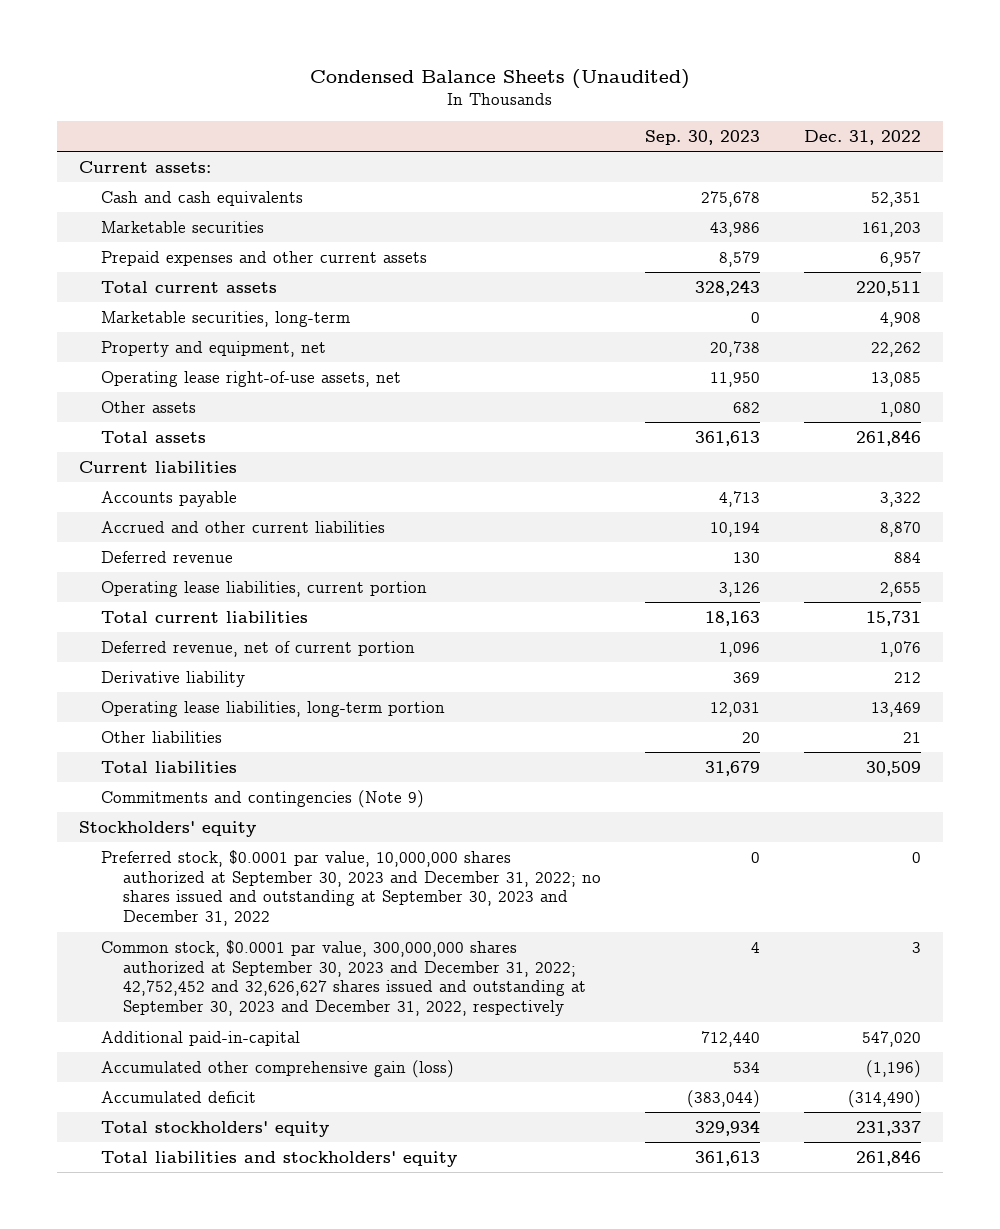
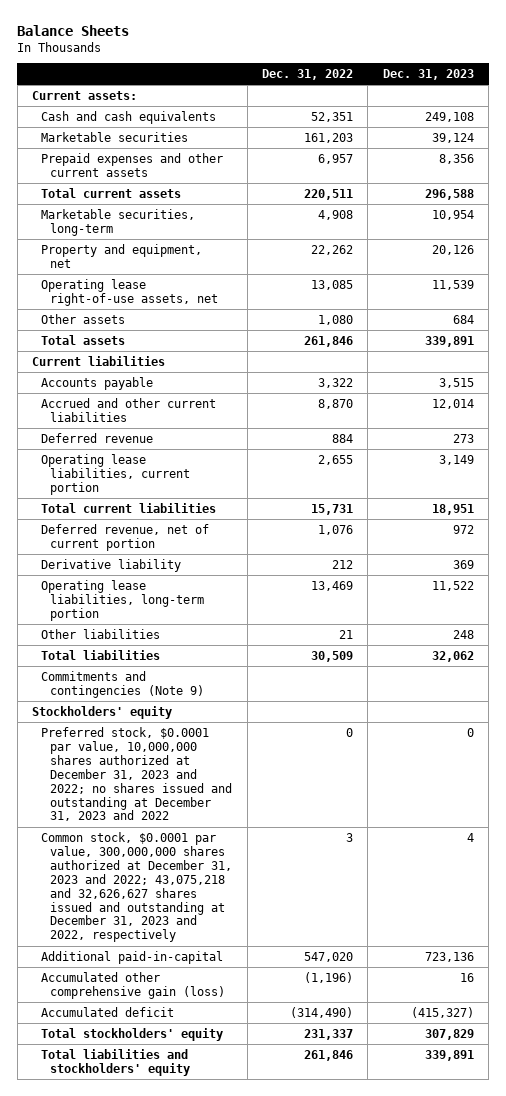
[310,68,691,89] Condensed Balance Sheets (Unaudited) -> [17,24,130,36] Balance Sheets
[644,129,760,145] Sep. 30, 2023 -> none
none -> [382,69,474,81] Dec. 31, 2023
[100,849,601,927] Preferred stock, $0.0001 par value, 10,000,000 shares authorized at September 30, 2023 and December 31, 2022; no shares issued and outstanding at September 30, 2023 and December 31, 2022 -> [41,726,233,822] Preferred stock, $0.0001 par value, 10,000,000 shares authorized at December 31, 2023 and 2022; no shares issued and outstanding at December 31, 2023 and 2022
[100,939,586,1017] Common stock, $0.0001 par value, 300,000,000 shares authorized at September 30, 2023 and December 31, 2022; 42,752,452 and 32,626,627 shares issued and outstanding at September 30, 2023 and December 31, 2022, respectively -> [41,831,233,943] Common stock, $0.0001 par value, 300,000,000 shares authorized at December 31, 2023 and 2022; 43,075,218 and 32,626,627 shares issued and outstanding at December 31, 2023 and 2022, respectively

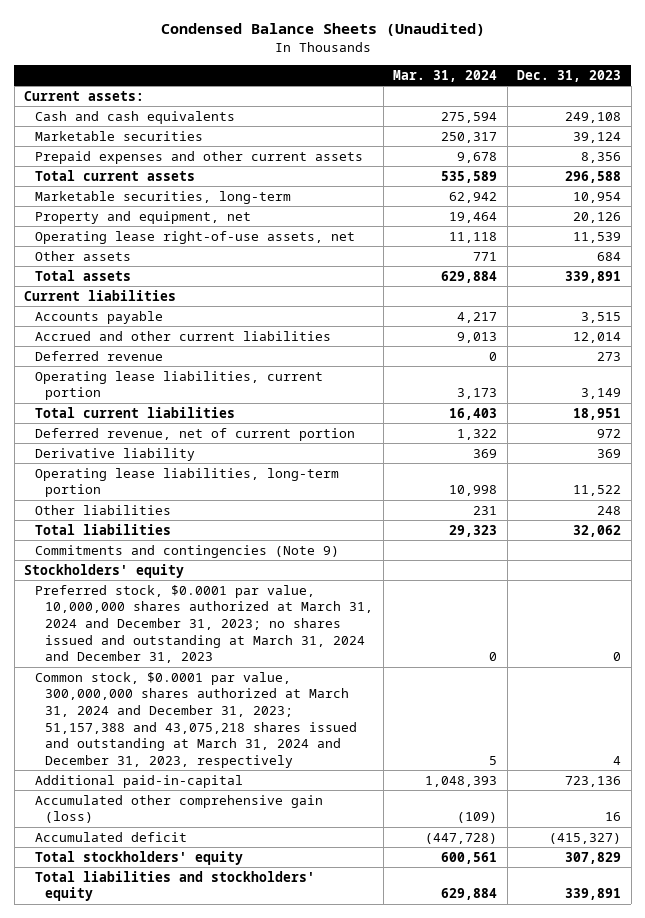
[17,24,130,36] Balance Sheets -> [160,23,485,37] Condensed Balance Sheets (Unaudited)
[262,69,354,81] Dec. 31, 2022 -> none
none -> [393,69,498,82] Mar. 31, 2024
[41,726,233,822] Preferred stock, $0.0001 par value, 10,000,000 shares authorized at December 31, 2023 and 2022; no shares issued and outstanding at December 31, 2023 and 2022 -> [34,584,374,664] Preferred stock, $0.0001 par value, 10,000,000 shares authorized at March 31, 2024 and December 31, 2023; no shares issued and outstanding at March 31, 2024 and December 31, 2023
[41,831,233,943] Common stock, $0.0001 par value, 300,000,000 shares authorized at December 31, 2023 and 2022; 43,075,218 and 32,626,627 shares issued and outstanding at December 31, 2023 and 2022, respectively -> [34,671,358,768] Common stock, $0.0001 par value, 300,000,000 shares authorized at March 31, 2024 and December 31, 2023; 51,157,388 and 43,075,218 shares issued and outstanding at March 31, 2024 and December 31, 2023, respectively

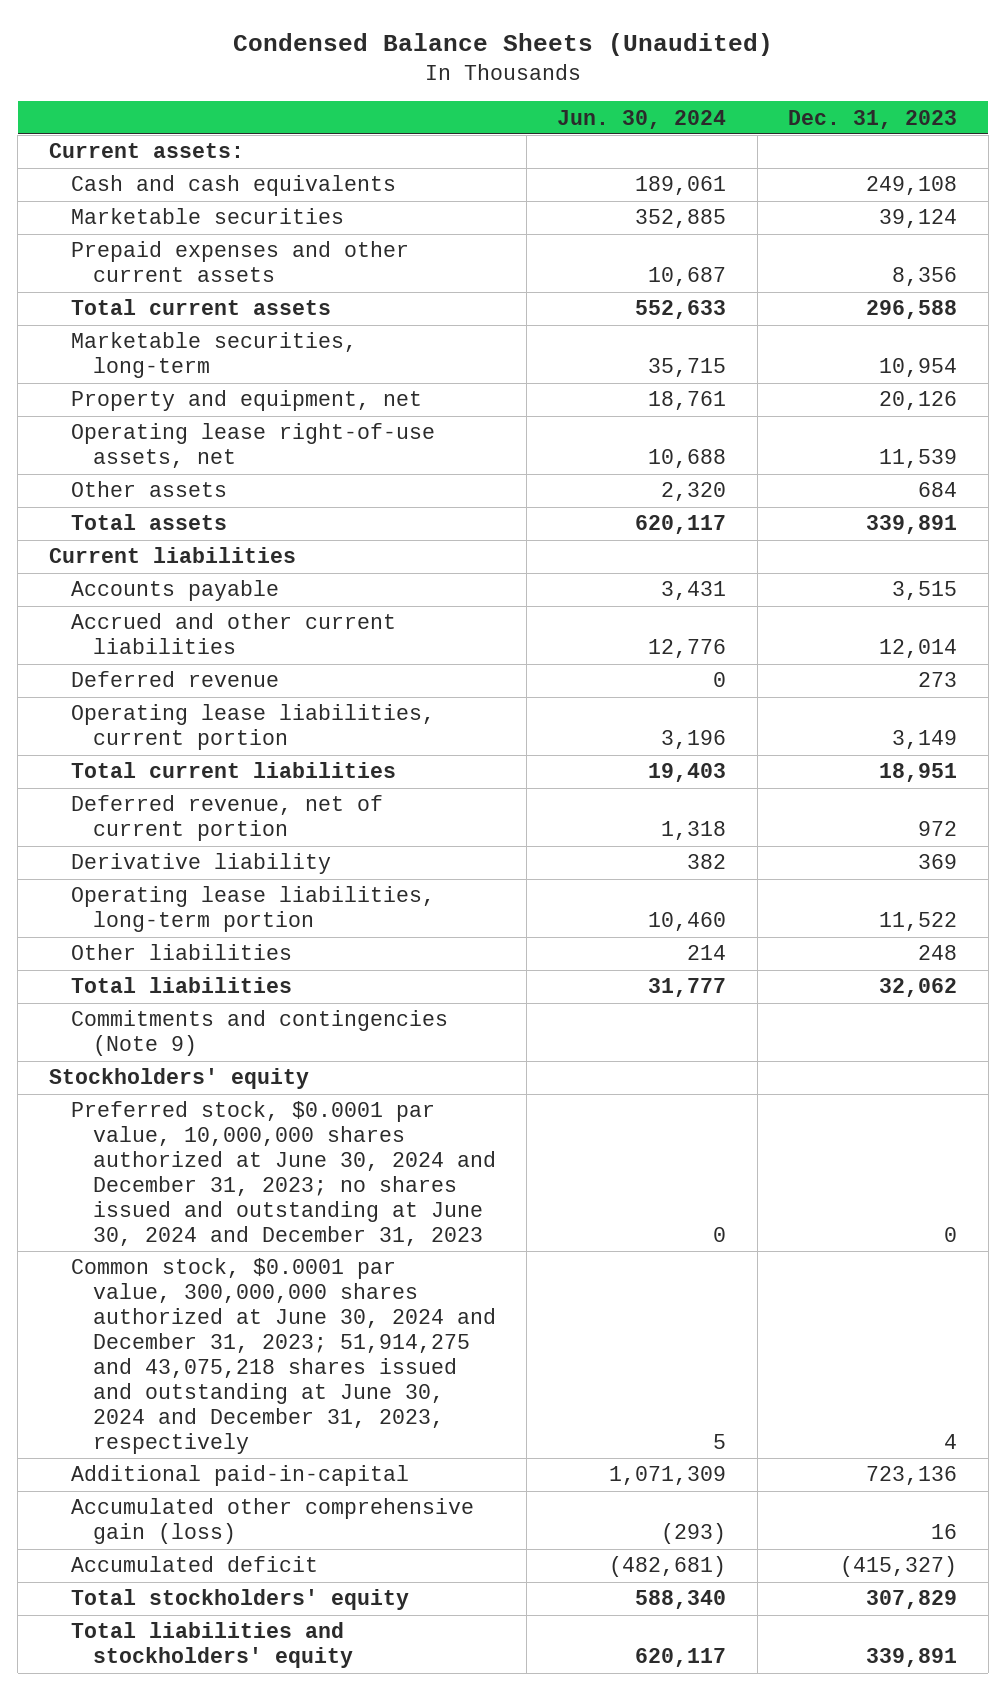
[393,69,498,82] Mar. 31, 2024 -> none
none -> [557,109,727,129] Jun. 30, 2024
[34,584,374,664] Preferred stock, $0.0001 par value, 10,000,000 shares authorized at March 31, 2024 and December 31, 2023; no shares issued and outstanding at March 31, 2024 and December 31, 2023 -> [70,1101,496,1246] Preferred stock, $0.0001 par value, 10,000,000 shares authorized at June 30, 2024 and December 31, 2023; no shares issued and outstanding at June 30, 2024 and December 31, 2023
[34,671,358,768] Common stock, $0.0001 par value, 300,000,000 shares authorized at March 31, 2024 and December 31, 2023; 51,157,388 and 43,075,218 shares issued and outstanding at March 31, 2024 and December 31, 2023, respectively -> [70,1258,496,1454] Common stock, $0.0001 par value, 300,000,000 shares authorized at June 30, 2024 and December 31, 2023; 51,914,275 and 43,075,218 shares issued and outstanding at June 30, 2024 and December 31, 2023, respectively

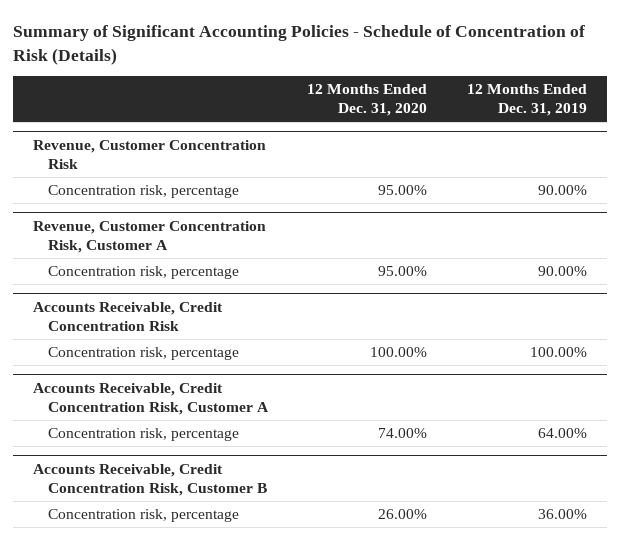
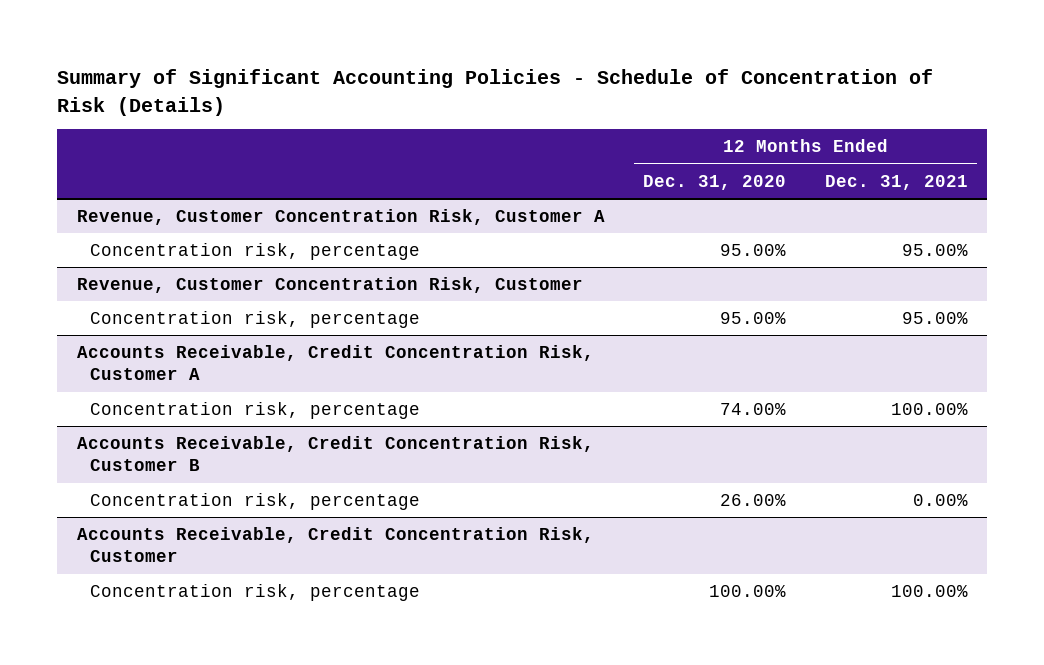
[466,84,587,117] 12 Months Ended Dec. 31, 2019 -> none
none -> [824,174,968,190] Dec. 31, 2021
[32,139,266,169] Revenue, Customer Concentration Risk -> none
[47,185,239,199] Concentration risk, percentage -> none
[32,301,223,331] Accounts Receivable, Credit Concentration Risk -> none
none -> [76,277,583,294] Revenue, Customer Concentration Risk, Customer
[370,347,428,358] 100.00% -> [720,312,787,325] 95.00%
none -> [76,527,594,563] Accounts Receivable, Credit Concentration Risk, Customer
none -> [90,584,421,602] Concentration risk, percentage

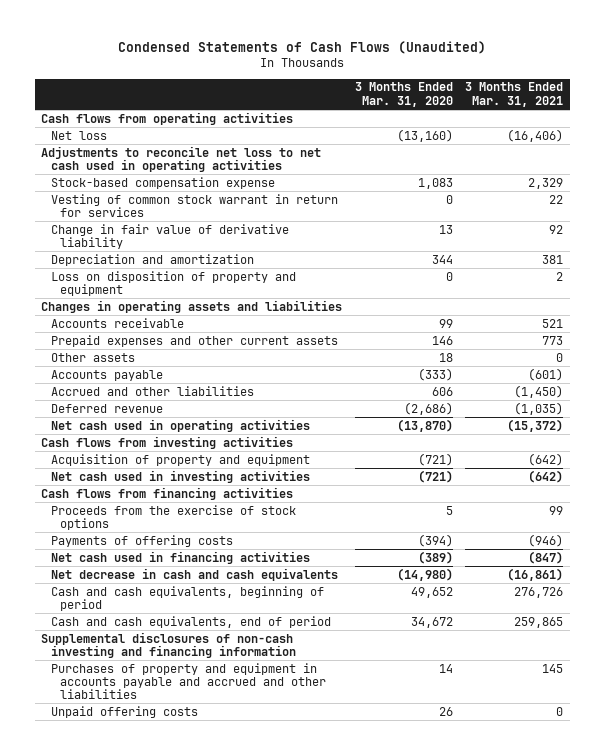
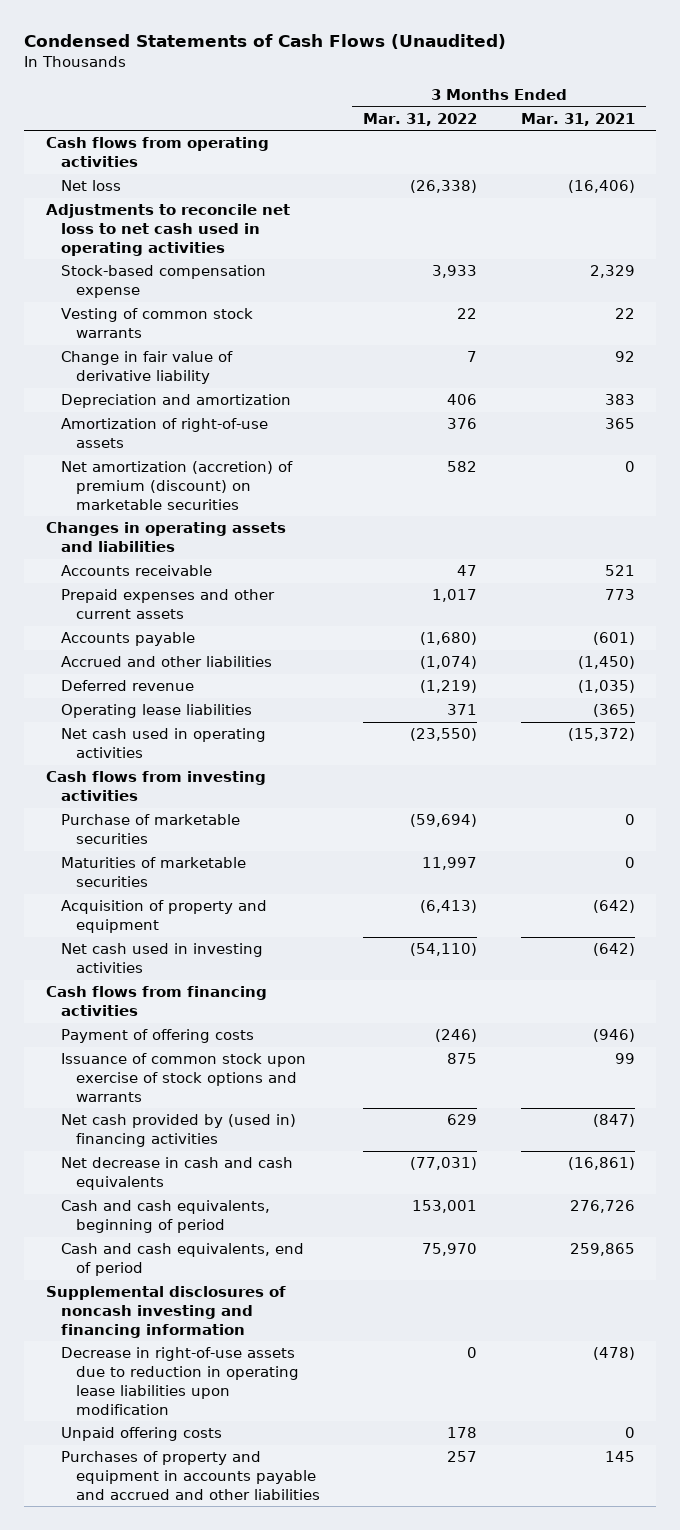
[354,82,453,107] 3 Months Ended Mar. 31, 2020 -> none
none -> [363,112,478,126] Mar. 31, 2022
[50,193,338,217] Vesting of common stock warrant in return for services -> [60,308,253,339] Vesting of common stock warrants
[50,270,296,296] Loss on disposition of property and equipment -> none
[542,254,564,264] 381 -> [604,394,635,406] 383
none -> [60,418,268,449] Amortization of right-of-use assets
none -> [60,461,293,510] Net amortization (accretion) of premium (discount) on marketable securities
[50,352,135,362] Other assets -> none
none -> [60,704,252,719] Operating lease liabilities
none -> [60,814,240,845] Purchase of marketable securities
none -> [60,857,246,888] Maturities of marketable securities
[50,504,296,530] Proceeds from the exercise of stock options -> none
[50,534,233,547] Payments of offering costs -> [60,1029,254,1044] Payment of offering costs
none -> [60,1053,306,1102] Issuance of common stock upon exercise of stock options and warrants
[50,550,310,564] Net cash used in financing activities -> [60,1114,296,1148] Net cash provided by (used in) financing activities
[41,631,296,658] Supplemental disclosures of non-cash investing and financing information -> [45,1286,286,1338] Supplemental disclosures of noncash investing and financing information
none -> [60,1347,299,1415] Decrease in right-of-use assets due to reduction in operating lease liabilities upon modification
[50,662,327,699] Purchases of property and equipment in accounts payable and accrued and other liabilities -> [60,1451,320,1500] Purchases of property and equipment in accounts payable and accrued and other liabilities

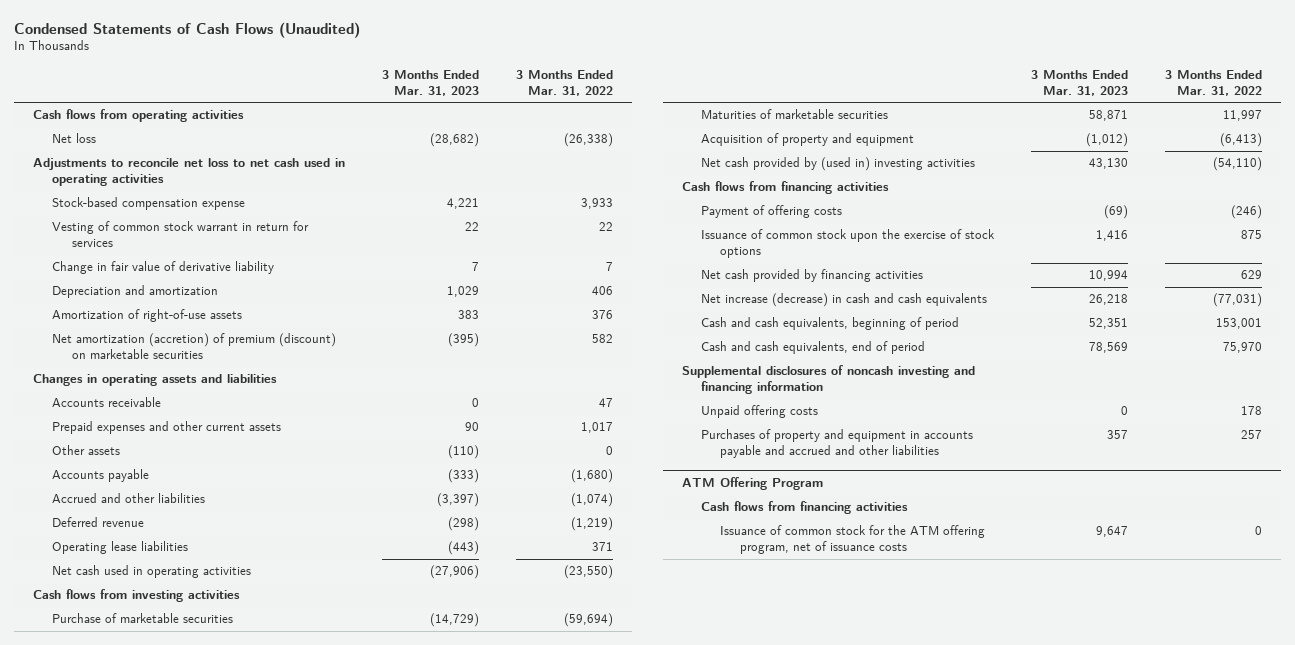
[520,112,635,126] Mar. 31, 2021 -> none
none -> [382,70,480,96] 3 Months Ended Mar. 31, 2023
[60,308,253,339] Vesting of common stock warrants -> [52,221,310,247] Vesting of common stock warrant in return for services
none -> [52,445,121,456] Other assets
[60,943,263,974] Net cash used in investing activities -> [700,157,975,172] Net cash provided by (used in) investing activities
[60,1053,306,1102] Issuance of common stock upon exercise of stock options and warrants -> [700,229,995,258] Issuance of common stock upon the exercise of stock options
[60,1114,296,1148] Net cash provided by (used in) financing activities -> [700,269,923,283] Net cash provided by financing activities
[60,1157,293,1191] Net decrease in cash and cash equivalents -> [700,293,987,308] Net increase (decrease) in cash and cash equivalents
[60,1347,299,1415] Decrease in right-of-use assets due to reduction in operating lease liabilities upon modification -> none
none -> [681,477,823,491] ATM Offering Program
none -> [700,501,908,515] Cash flows from financing activities
none -> [720,525,986,554] Issuance of common stock for the ATM offering program, net of issuance costs

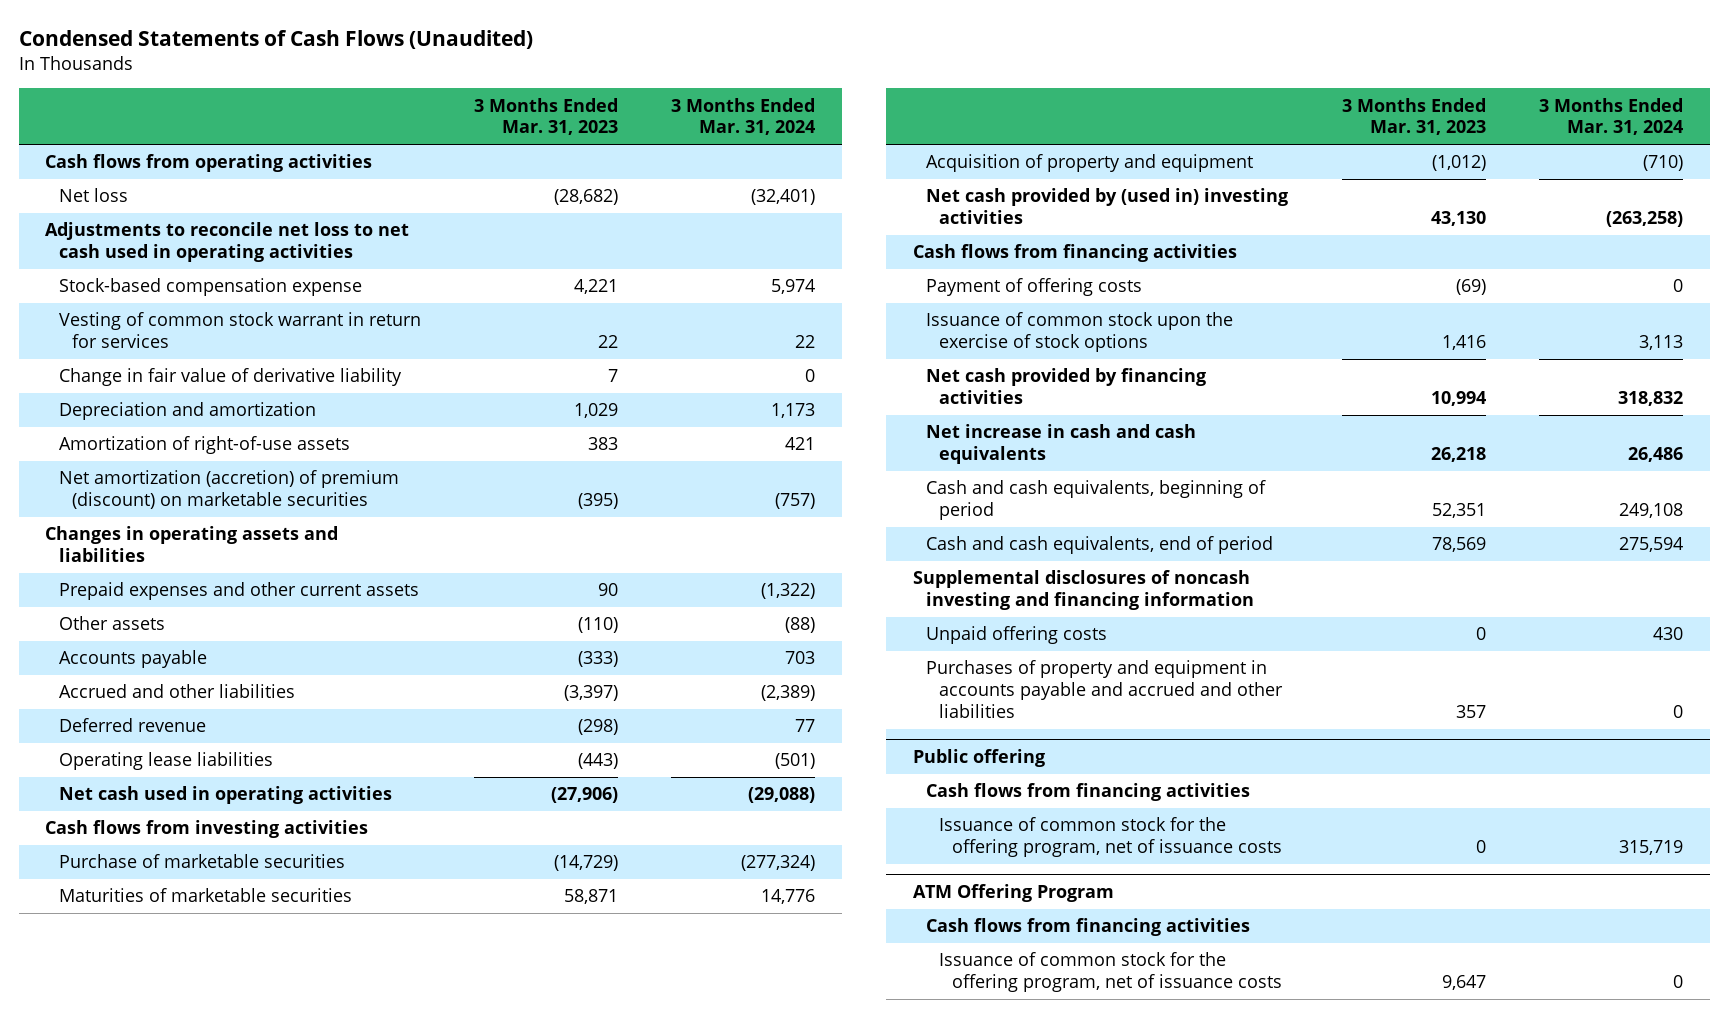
[516,70,614,96] 3 Months Ended Mar. 31, 2022 -> none
none -> [671,97,816,136] 3 Months Ended Mar. 31, 2024
[52,397,162,408] Accounts receivable -> none
[700,293,987,308] Net increase (decrease) in cash and cash equivalents -> [926,424,1197,465] Net increase in cash and cash equivalents
none -> [913,749,1046,768] Public offering
none -> [926,783,1251,802] Cash flows from financing activities
none -> [939,817,1283,858] Issuance of common stock for the offering program, net of issuance costs
[720,525,986,554] Issuance of common stock for the ATM offering program, net of issuance costs -> [939,952,1283,993] Issuance of common stock for the offering program, net of issuance costs

